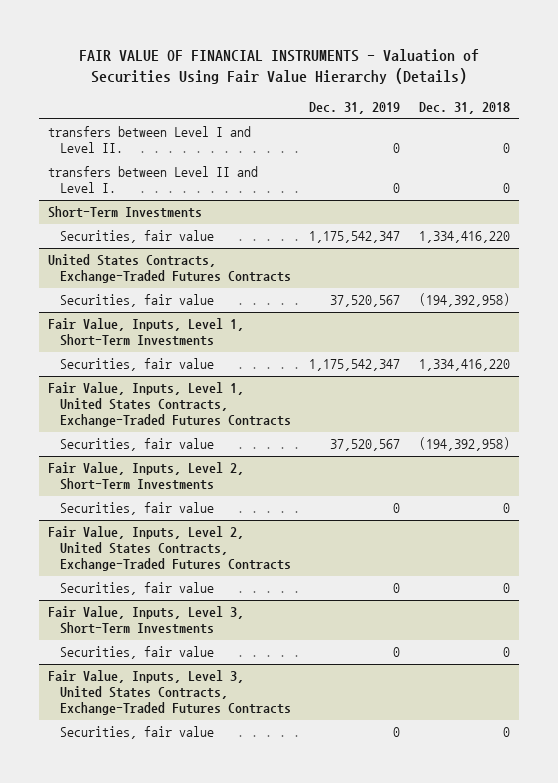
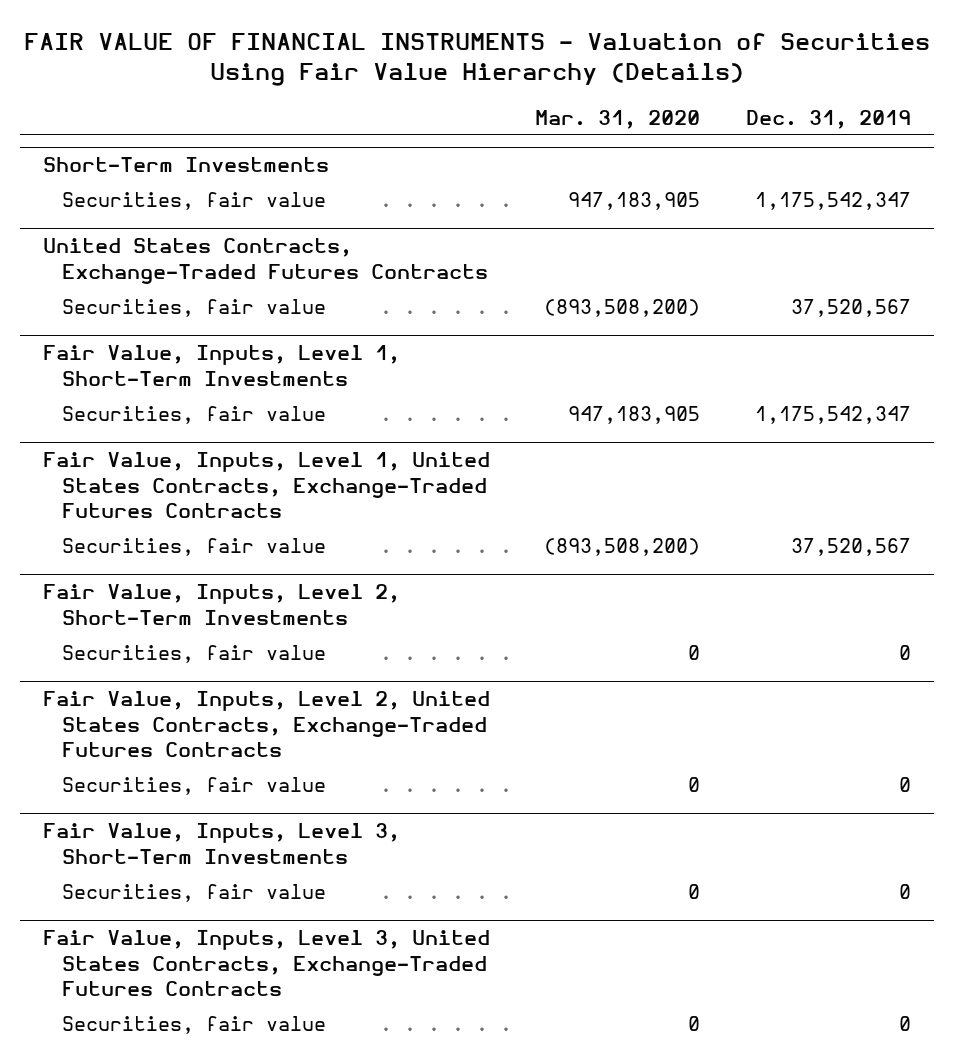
[418,102,510,115] Dec. 31, 2018 -> none
none -> [535,109,701,129] Mar. 31, 2020
[48,126,252,154] transfers between Level I and Level II. -> none
[48,166,259,194] transfers between Level II and Level I. -> none

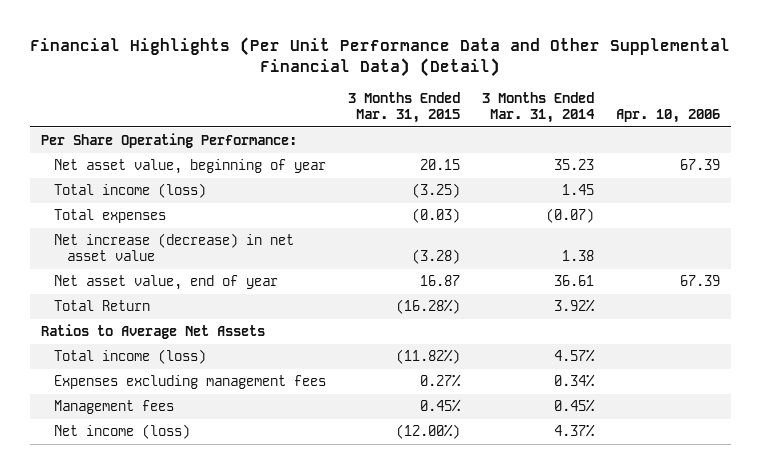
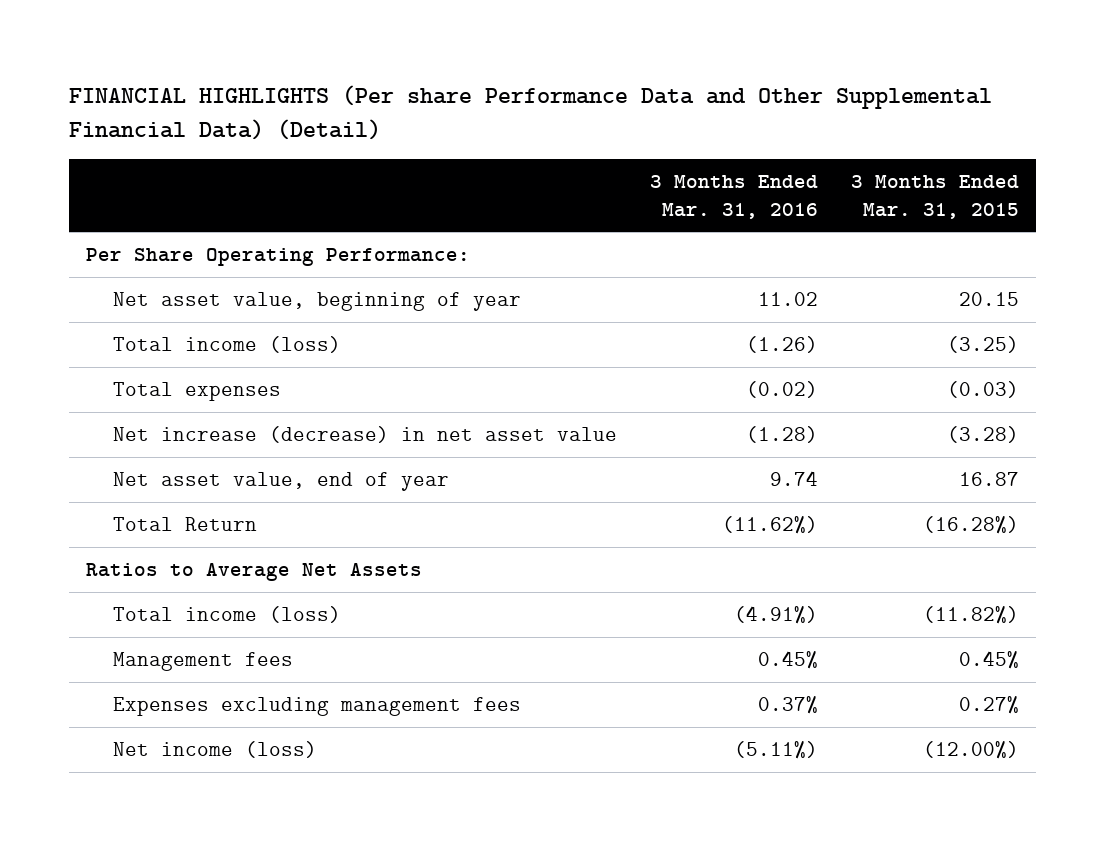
[30,37,731,78] Financial Highlights (Per Unit Performance Data and Other Supplemental Financial Data) (Detail) -> [69,85,993,141] FINANCIAL HIGHLIGHTS (Per share Performance Data and Other Supplemental Financial Data) (Detail)
[481,92,595,123] 3 Months Ended Mar. 31, 2014 -> none
[615,108,720,123] Apr. 10, 2006 -> none
none -> [649,175,818,219] 3 Months Ended Mar. 31, 2016
[53,375,326,390] Expenses excluding management fees -> [112,697,521,717] Expenses excluding management fees

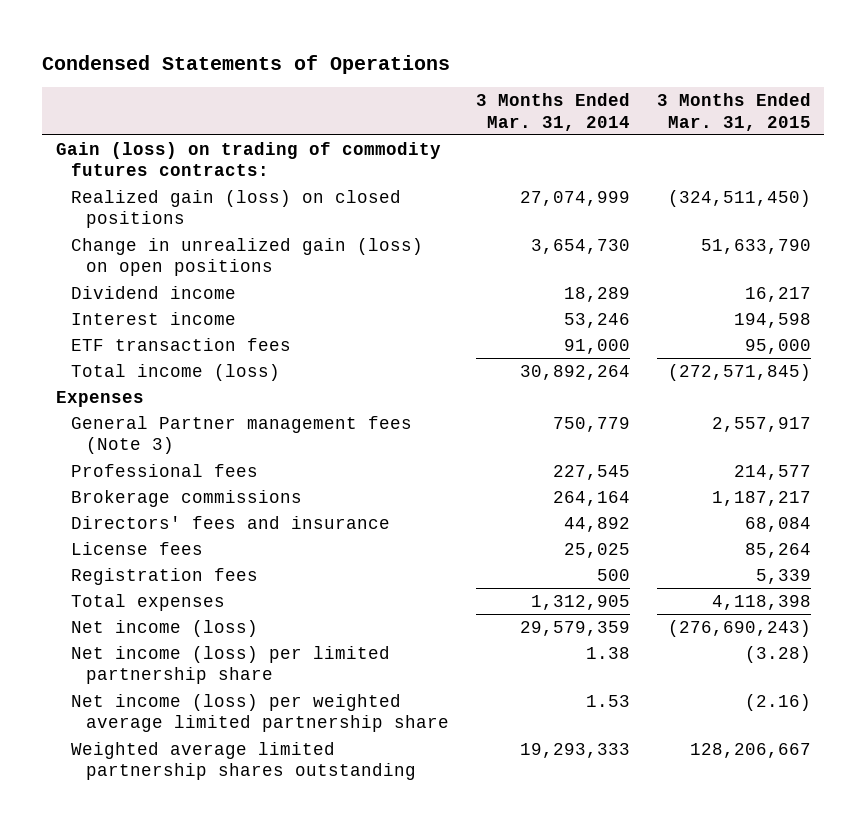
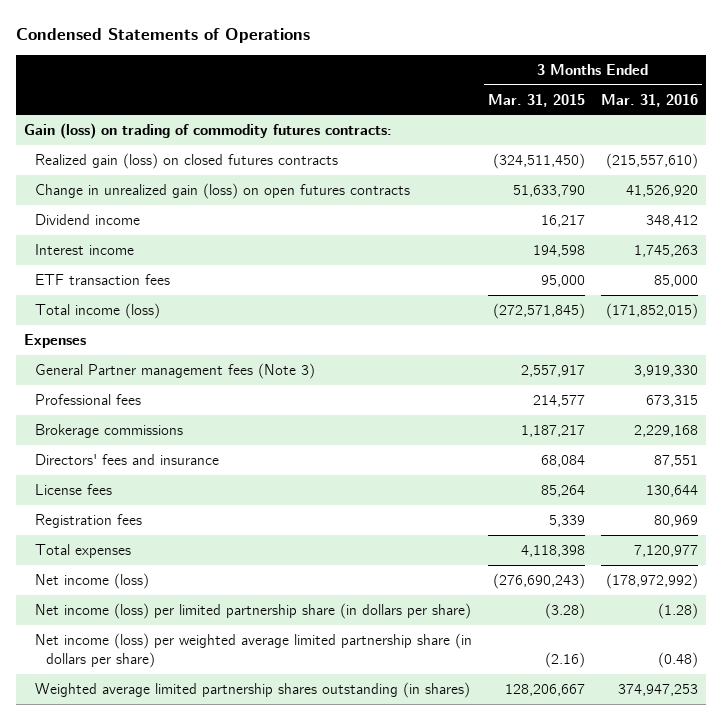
[475,93,630,131] 3 Months Ended Mar. 31, 2014 -> none
none -> [601,93,699,107] Mar. 31, 2016
[71,189,402,229] Realized gain (loss) on closed positions -> [35,153,339,170] Realized gain (loss) on closed futures contracts
[71,237,424,277] Change in unrealized gain (loss) on open positions -> [35,183,411,200] Change in unrealized gain (loss) on open futures contracts
[71,645,391,685] Net income (loss) per limited partnership share -> [35,603,472,620] Net income (loss) per limited partnership share (in dollars per share)
[71,693,450,733] Net income (loss) per weighted average limited partnership share -> [35,633,473,669] Net income (loss) per weighted average limited partnership share (in dollars per share)
[71,741,417,781] Weighted average limited partnership shares outstanding -> [35,682,471,699] Weighted average limited partnership shares outstanding (in shares)

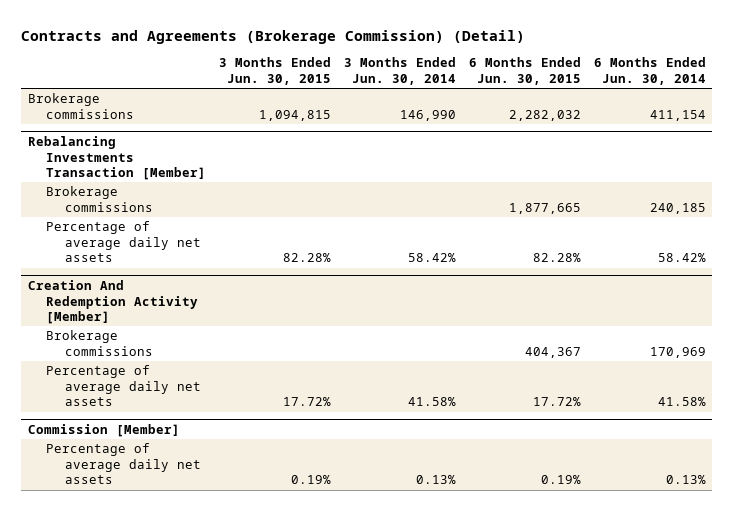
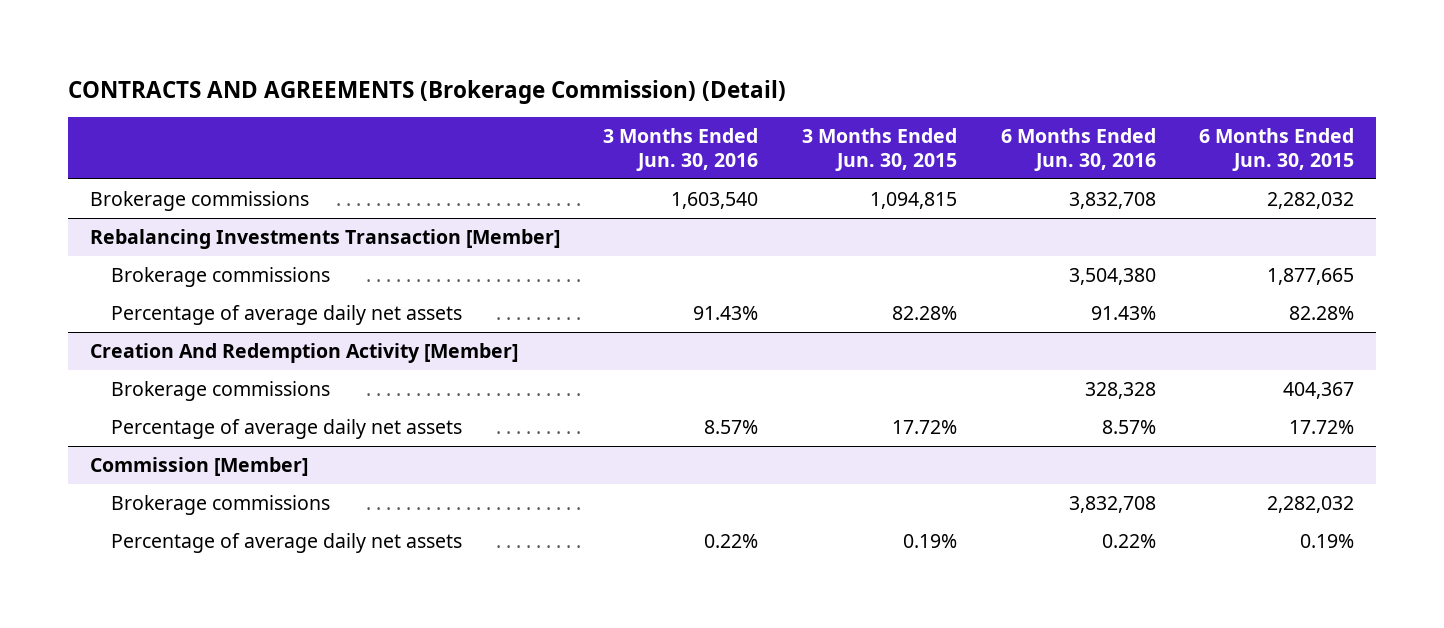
[21,29,526,44] Contracts and Agreements (Brokerage Commission) (Detail) -> [67,79,786,104] CONTRACTS AND AGREEMENTS (Brokerage Commission) (Detail)
[343,57,456,85] 3 Months Ended Jun. 30, 2014 -> none
[593,57,706,85] 6 Months Ended Jun. 30, 2014 -> none
none -> [603,128,759,171] 3 Months Ended Jun. 30, 2016
none -> [1000,128,1156,171] 6 Months Ended Jun. 30, 2016
none -> [110,494,330,515] Brokerage commissions

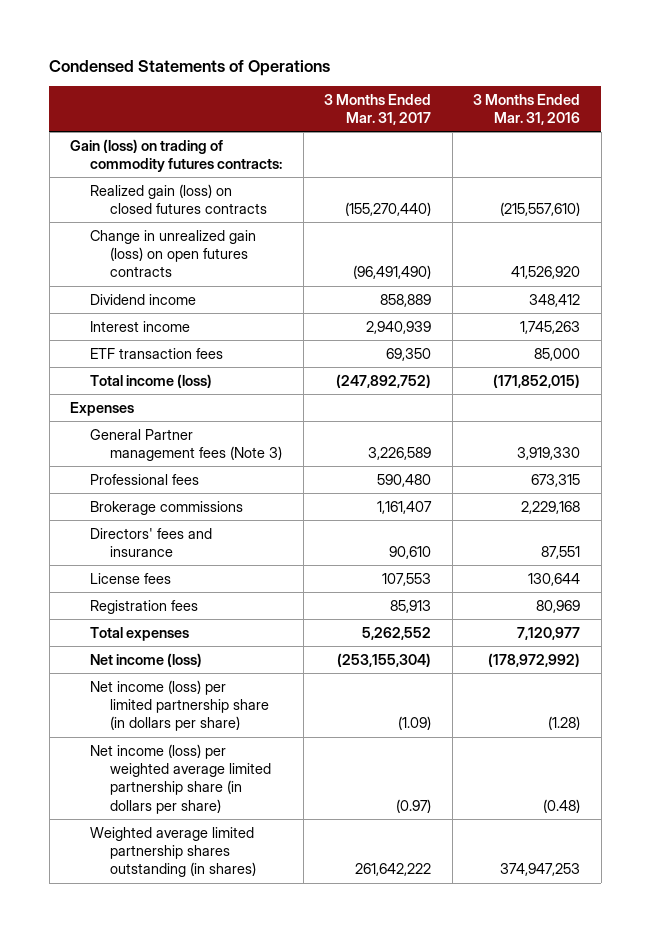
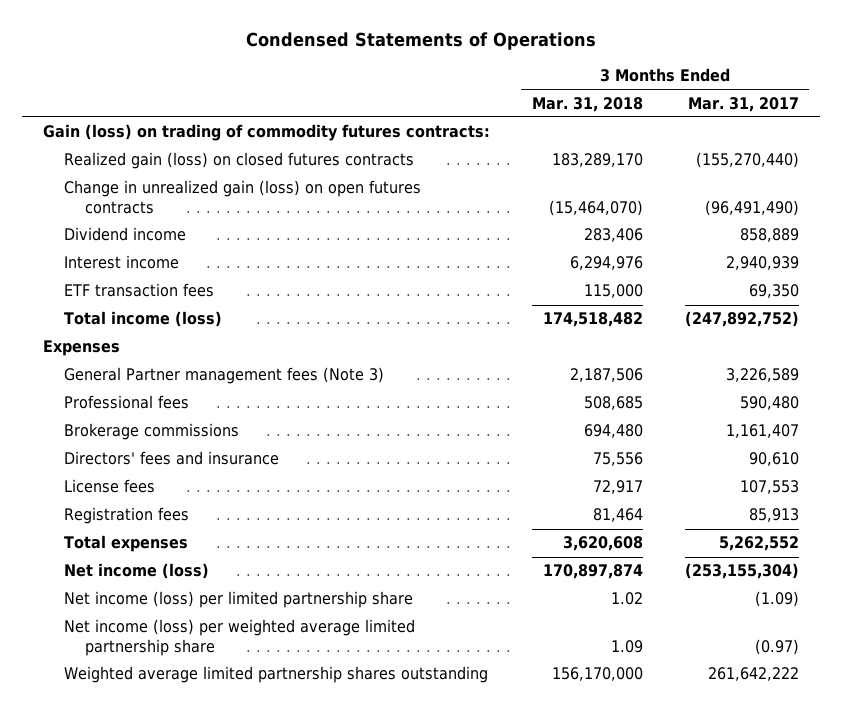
[473,93,581,126] 3 Months Ended Mar. 31, 2016 -> none
none -> [531,96,643,112] Mar. 31, 2018
[90,679,270,732] Net income (loss) per limited partnership share (in dollars per share) -> [63,591,413,609] Net income (loss) per limited partnership share
[90,743,272,814] Net income (loss) per weighted average limited partnership share (in dollars per share) -> [63,619,415,657] Net income (loss) per weighted average limited partnership share
[90,826,257,878] Weighted average limited partnership shares outstanding (in shares) -> [63,666,488,684] Weighted average limited partnership shares outstanding

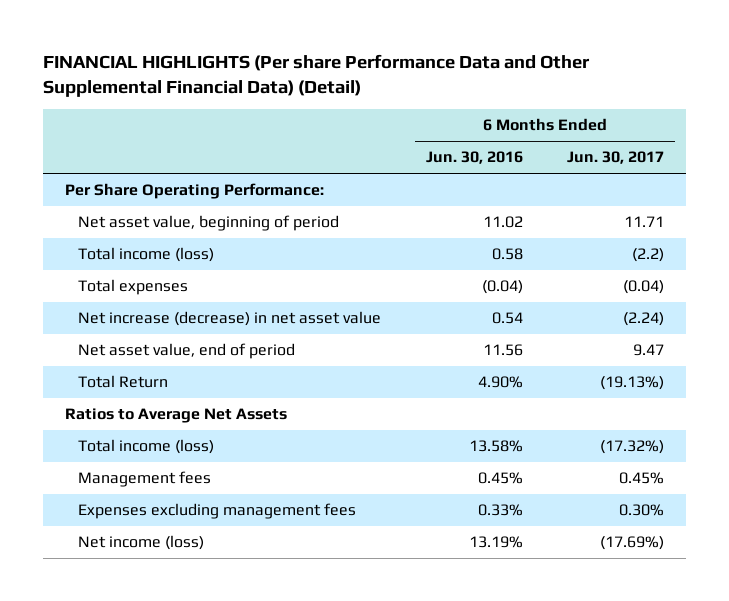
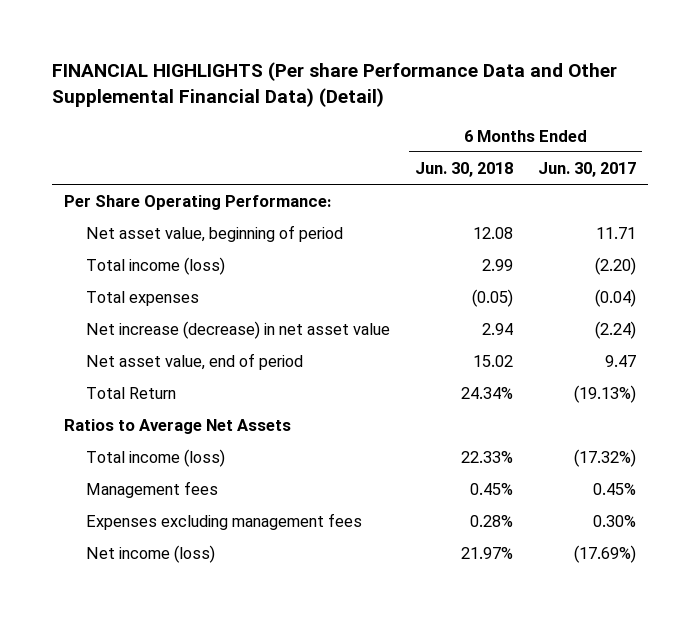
[425,151,523,165] Jun. 30, 2016 -> none
none -> [415,162,514,178] Jun. 30, 2018
[632,248,665,263] (2.2) -> [595,257,637,276] (2.20)

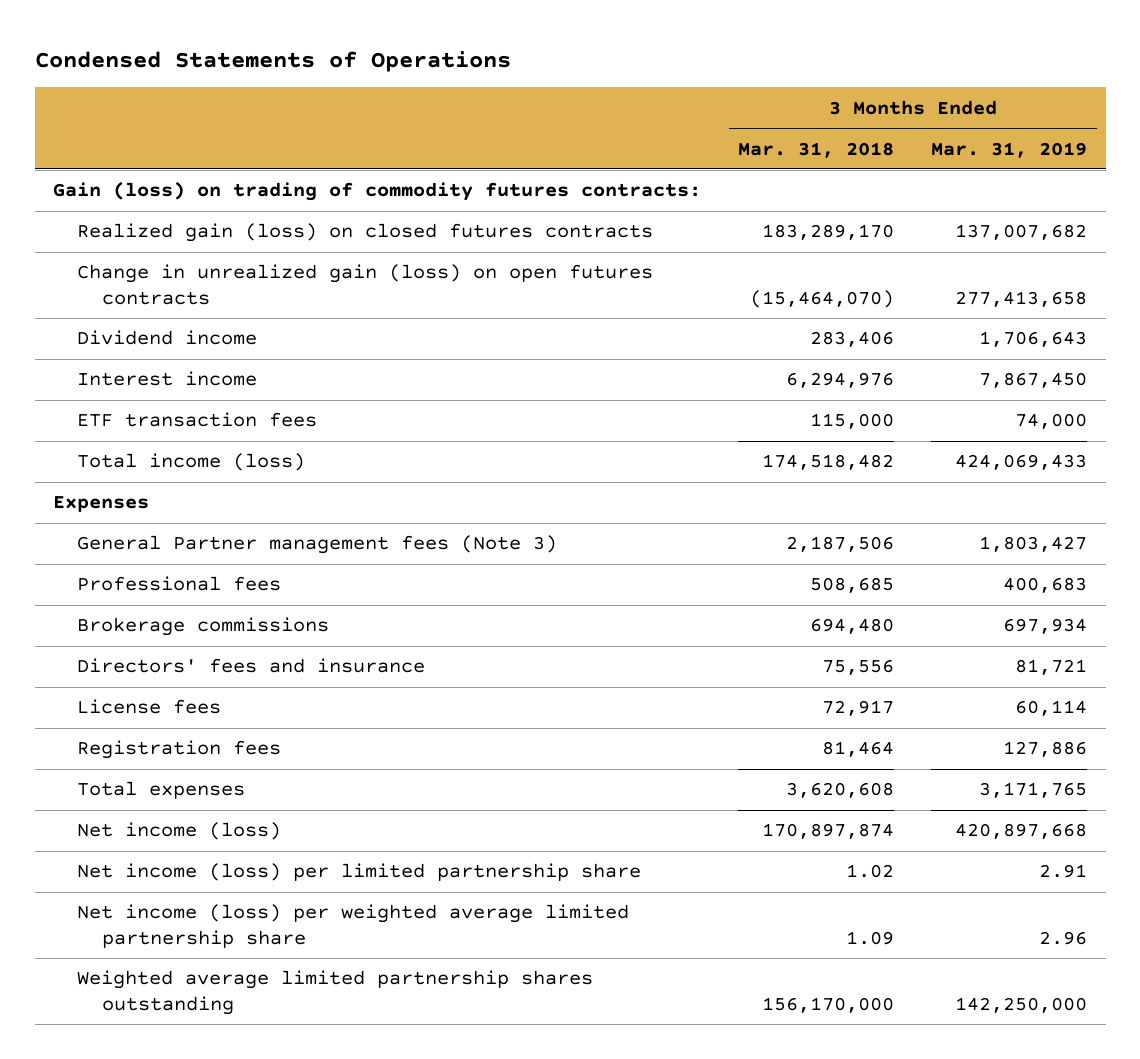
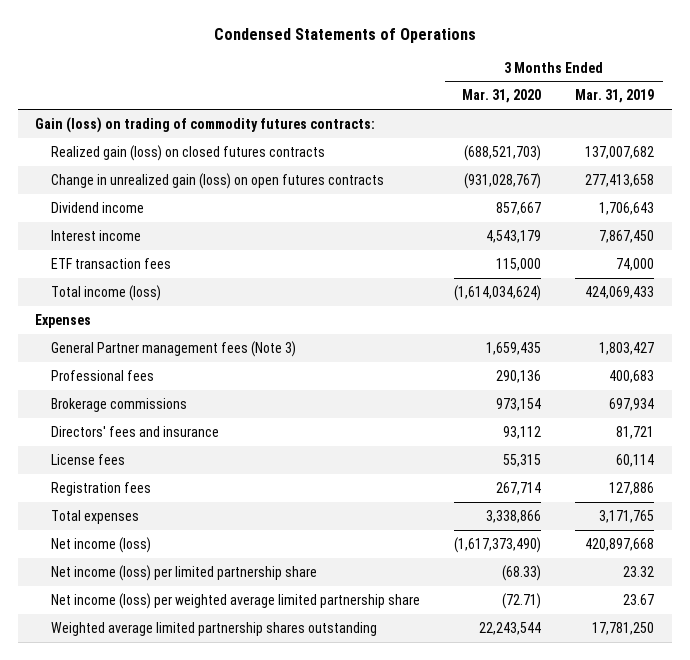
[738,141,895,158] Mar. 31, 2018 -> none
none -> [462,89,542,104] Mar. 31, 2020
[1039,864,1088,879] 2.91 -> [623,565,655,577] 23.32
[1039,931,1088,946] 2.96 -> [623,593,655,605] 23.67
[955,997,1088,1014] 142,250,000 -> [592,621,655,635] 17,781,250

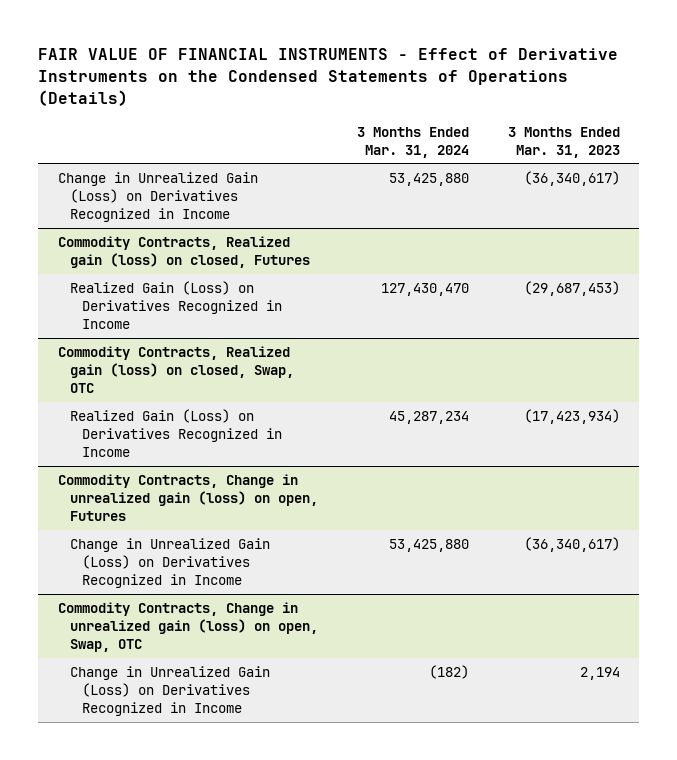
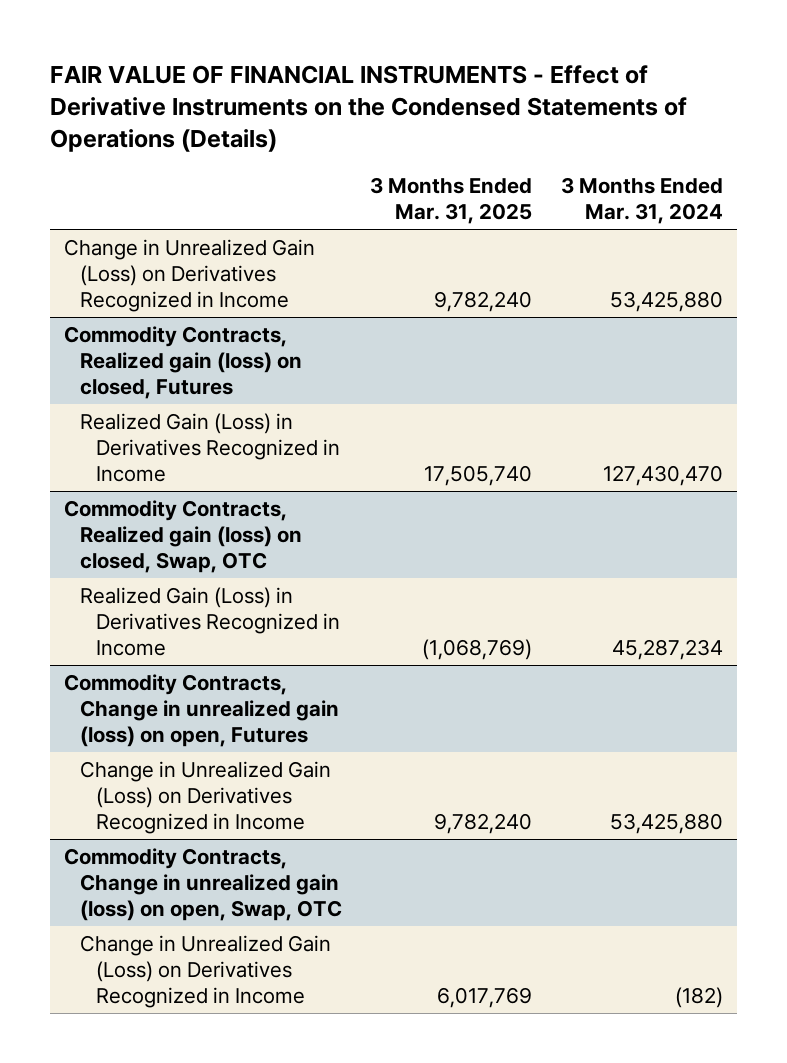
[507,126,620,158] 3 Months Ended Mar. 31, 2023 -> none
none -> [370,177,533,224] 3 Months Ended Mar. 31, 2025
[70,280,283,330] Realized Gain (Loss) on Derivatives Recognized in Income -> [80,412,341,482] Realized Gain (Loss) in Derivatives Recognized in Income
[70,408,283,458] Realized Gain (Loss) on Derivatives Recognized in Income -> [80,586,341,656] Realized Gain (Loss) in Derivatives Recognized in Income

